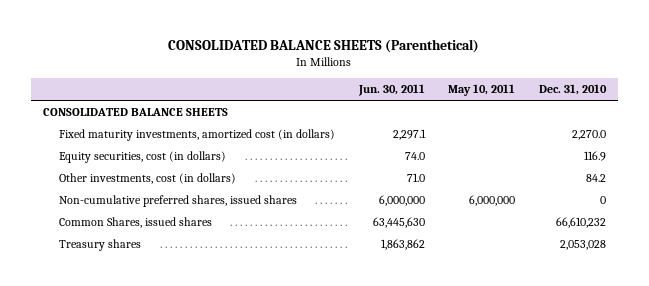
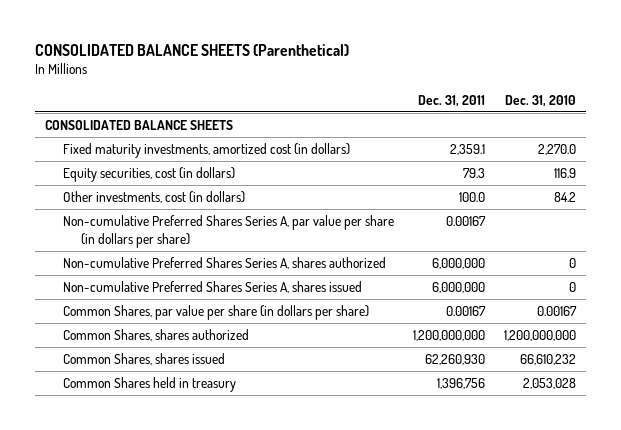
[357,84,425,97] Jun. 30, 2011 -> none
[448,84,516,97] May 10, 2011 -> none
none -> [418,94,486,107] Dec. 31, 2011
none -> [62,215,394,248] Non-cumulative Preferred Shares Series A, par value per share (in dollars per share)
none -> [62,257,386,270] Non-cumulative Preferred Shares Series A, shares authorized
[58,195,297,208] Non-cumulative preferred shares, issued shares -> [62,281,362,294] Non-cumulative Preferred Shares Series A, shares issued
none -> [62,305,369,321] Common Shares, par value per share (in dollars per share)
none -> [62,329,249,342] Common Shares, shares authorized
[58,217,212,229] Common Shares, issued shares -> [62,353,225,366] Common Shares, shares issued
[58,239,141,252] Treasury shares -> [62,377,236,393] Common Shares held in treasury

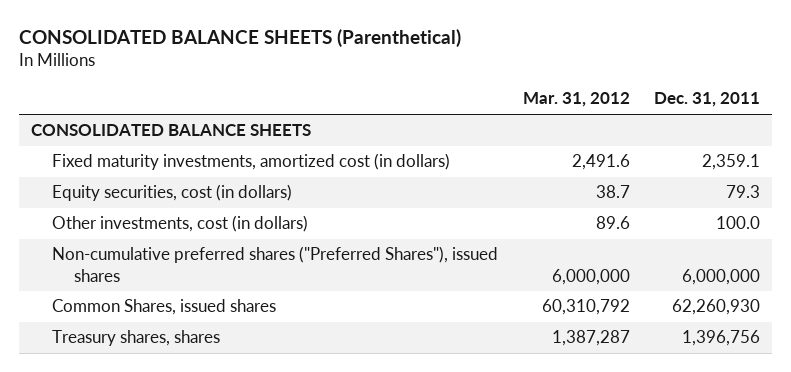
[505,94,577,107] Dec. 31, 2010 -> none
none -> [522,92,630,108] Mar. 31, 2012
[62,215,394,248] Non-cumulative Preferred Shares Series A, par value per share (in dollars per share) -> none
[62,257,386,270] Non-cumulative Preferred Shares Series A, shares authorized -> none
[62,305,369,321] Common Shares, par value per share (in dollars per share) -> none
[62,329,249,342] Common Shares, shares authorized -> none
[62,281,362,294] Non-cumulative Preferred Shares Series A, shares issued -> [52,246,499,282] Non-cumulative preferred shares ("Preferred Shares"), issued shares
[62,353,225,366] Common Shares, shares issued -> [52,299,277,316] Common Shares, issued shares
[62,377,236,393] Common Shares held in treasury -> [52,330,221,347] Treasury shares, shares

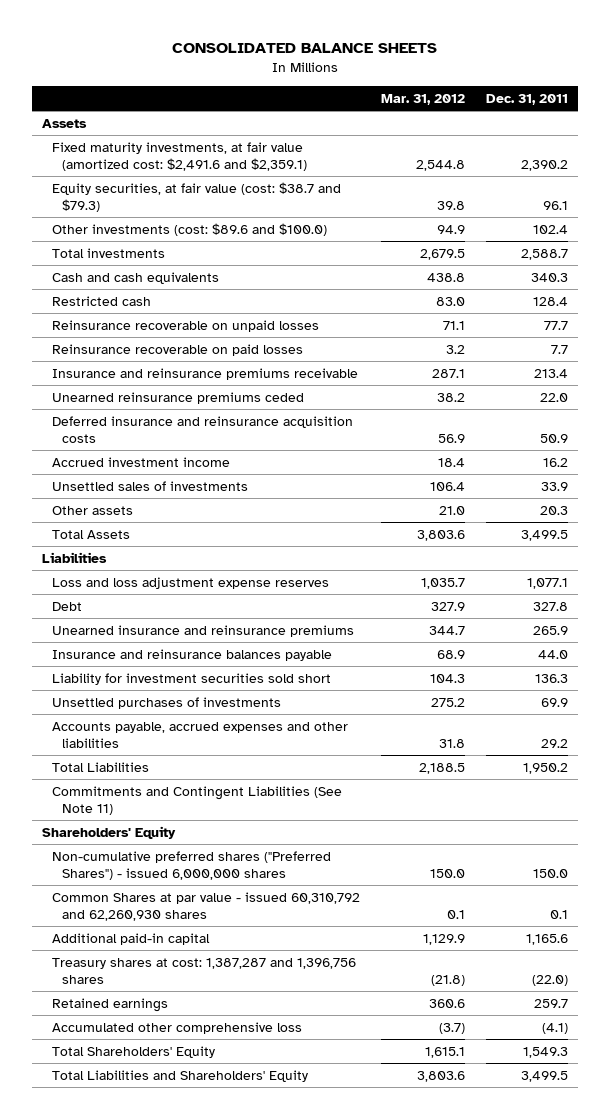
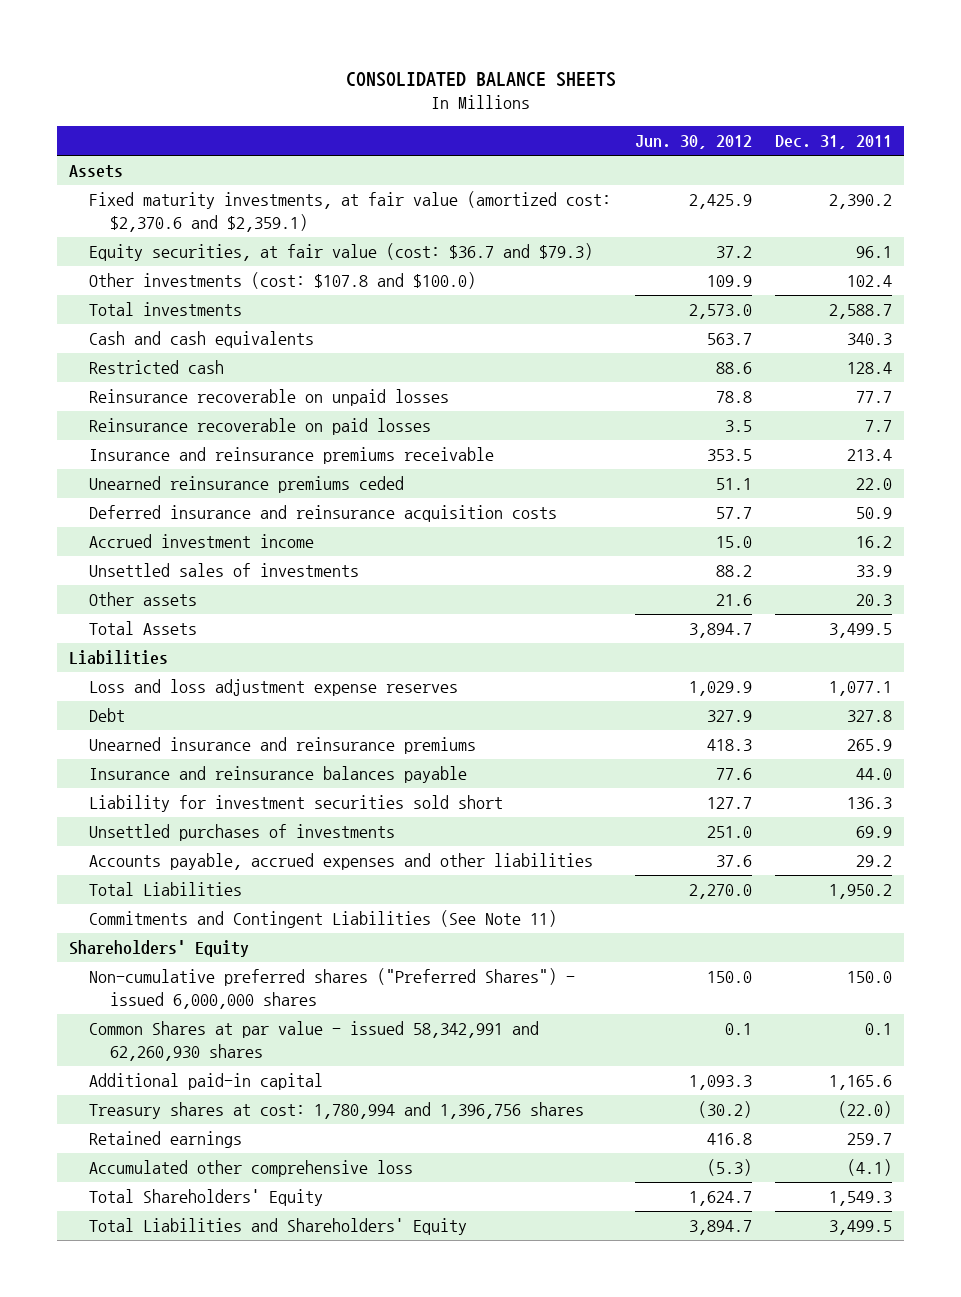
[380,93,465,105] Mar. 31, 2012 -> none
none -> [634,135,752,150] Jun. 30, 2012
[52,141,308,171] Fixed maturity investments, at fair value (amortized cost: $2,491.6 and $2,359.1) -> [89,191,612,232] Fixed maturity investments, at fair value (amortized cost: $2,370.6 and $2,359.1)
[52,181,342,212] Equity securities, at fair value (cost: $38.7 and $79.3) -> [89,243,594,262] Equity securities, at fair value (cost: $36.7 and $79.3)
[52,222,328,236] Other investments (cost: $89.6 and $100.0) -> [89,272,477,290] Other investments (cost: $107.8 and $100.0)
[52,891,361,921] Common Shares at par value - issued 60,310,792 and 62,260,930 shares -> [89,1021,540,1061] Common Shares at par value - issued 58,342,991 and 62,260,930 shares
[52,957,357,984] Treasury shares at cost: 1,387,287 and 1,396,756 shares -> [89,1102,585,1120] Treasury shares at cost: 1,780,994 and 1,396,756 shares

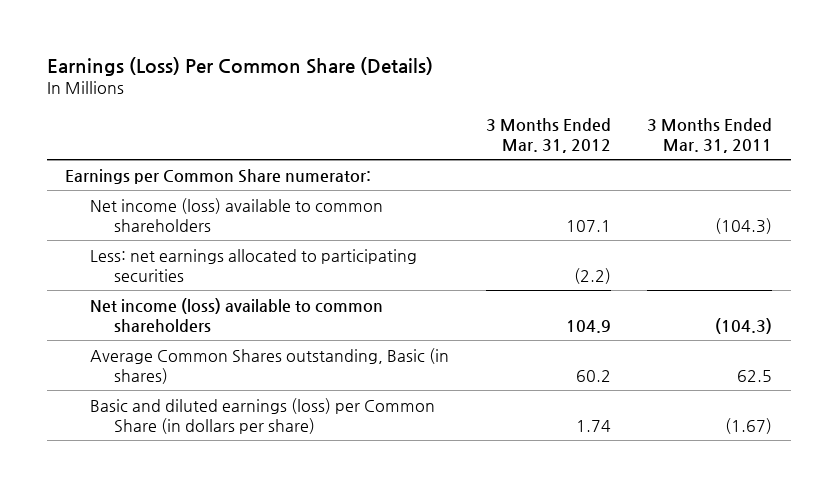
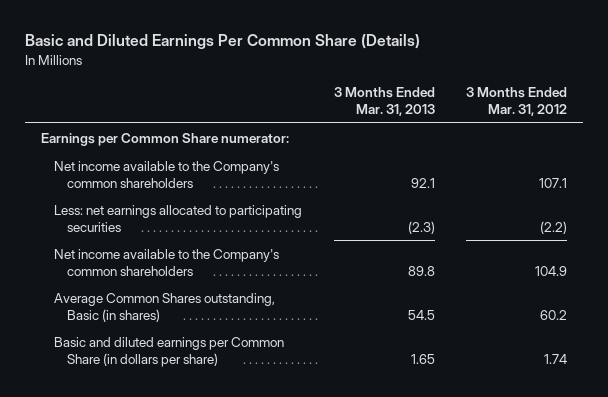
[46,56,433,76] Earnings (Loss) Per Common Share (Details) -> [25,34,421,50] Basic and Diluted Earnings Per Common Share (Details)
[647,117,773,153] 3 Months Ended Mar. 31, 2011 -> none
none -> [333,87,435,116] 3 Months Ended Mar. 31, 2013
[89,197,383,232] Net income (loss) available to common shareholders -> [54,160,280,188] Net income available to the Company's common shareholders
[89,297,383,332] Net income (loss) available to common shareholders -> [54,248,280,276] Net income available to the Company's common shareholders
[89,397,435,434] Basic and diluted earnings (loss) per Common Share (in dollars per share) -> [54,336,285,367] Basic and diluted earnings per Common Share (in dollars per share)

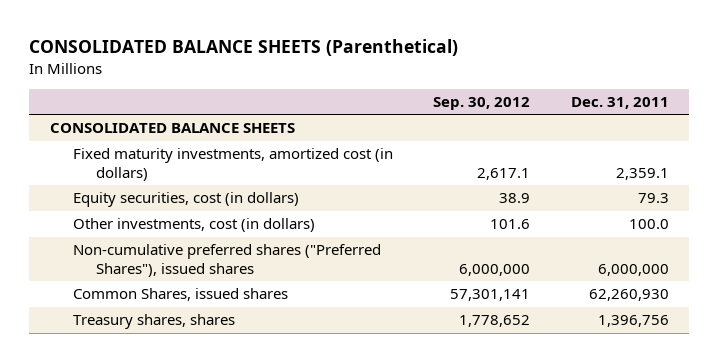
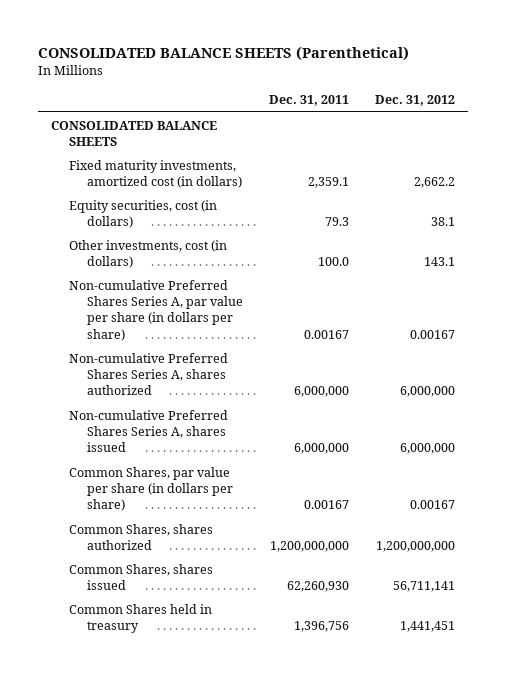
[433,97,531,111] Sep. 30, 2012 -> none
none -> [375,95,456,107] Dec. 31, 2012
none -> [69,279,244,341] Non-cumulative Preferred Shares Series A, par value per share (in dollars per share)
none -> [69,352,229,396] Non-cumulative Preferred Shares Series A, shares authorized
[72,244,381,277] Non-cumulative preferred shares ("Preferred Shares"), issued shares -> [69,409,229,453] Non-cumulative Preferred Shares Series A, shares issued
none -> [69,466,234,512] Common Shares, par value per share (in dollars per share)
none -> [69,523,214,550] Common Shares, shares authorized
[72,288,288,302] Common Shares, issued shares -> [69,563,214,590] Common Shares, shares issued
[72,314,235,330] Treasury shares, shares -> [69,603,213,633] Common Shares held in treasury

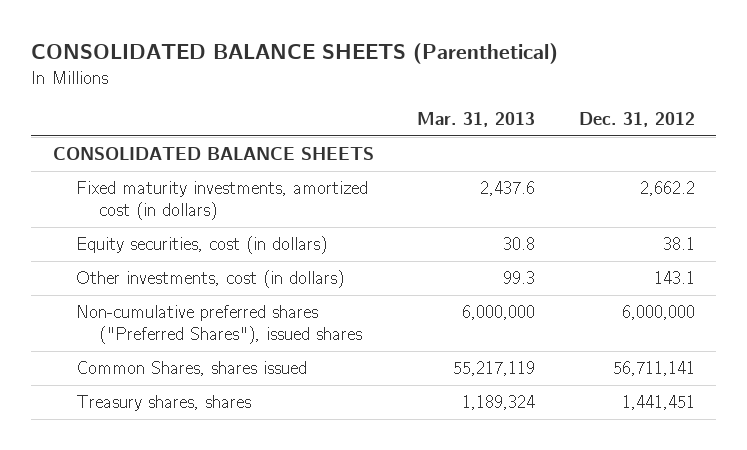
[269,95,350,107] Dec. 31, 2011 -> none
none -> [417,111,536,127] Mar. 31, 2013
[69,279,244,341] Non-cumulative Preferred Shares Series A, par value per share (in dollars per share) -> none
[69,352,229,396] Non-cumulative Preferred Shares Series A, shares authorized -> none
[69,466,234,512] Common Shares, par value per share (in dollars per share) -> none
[69,523,214,550] Common Shares, shares authorized -> none
[69,409,229,453] Non-cumulative Preferred Shares Series A, shares issued -> [75,305,362,345] Non-cumulative preferred shares ("Preferred Shares"), issued shares
[69,603,213,633] Common Shares held in treasury -> [75,395,251,412] Treasury shares, shares

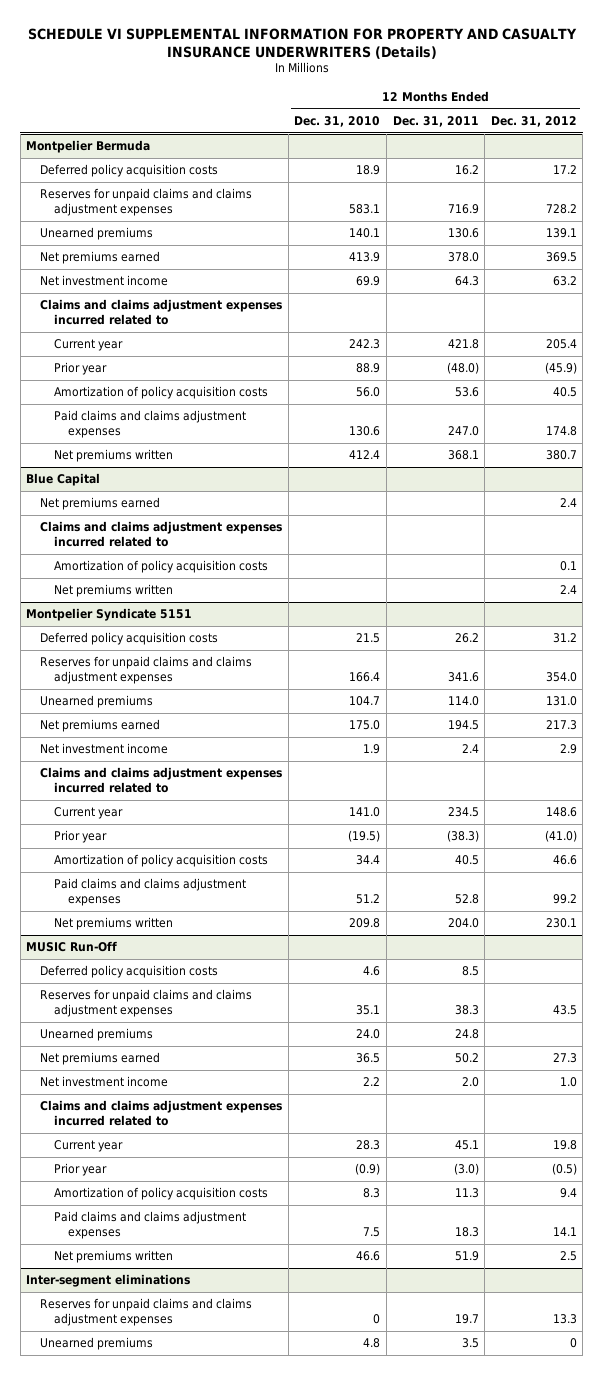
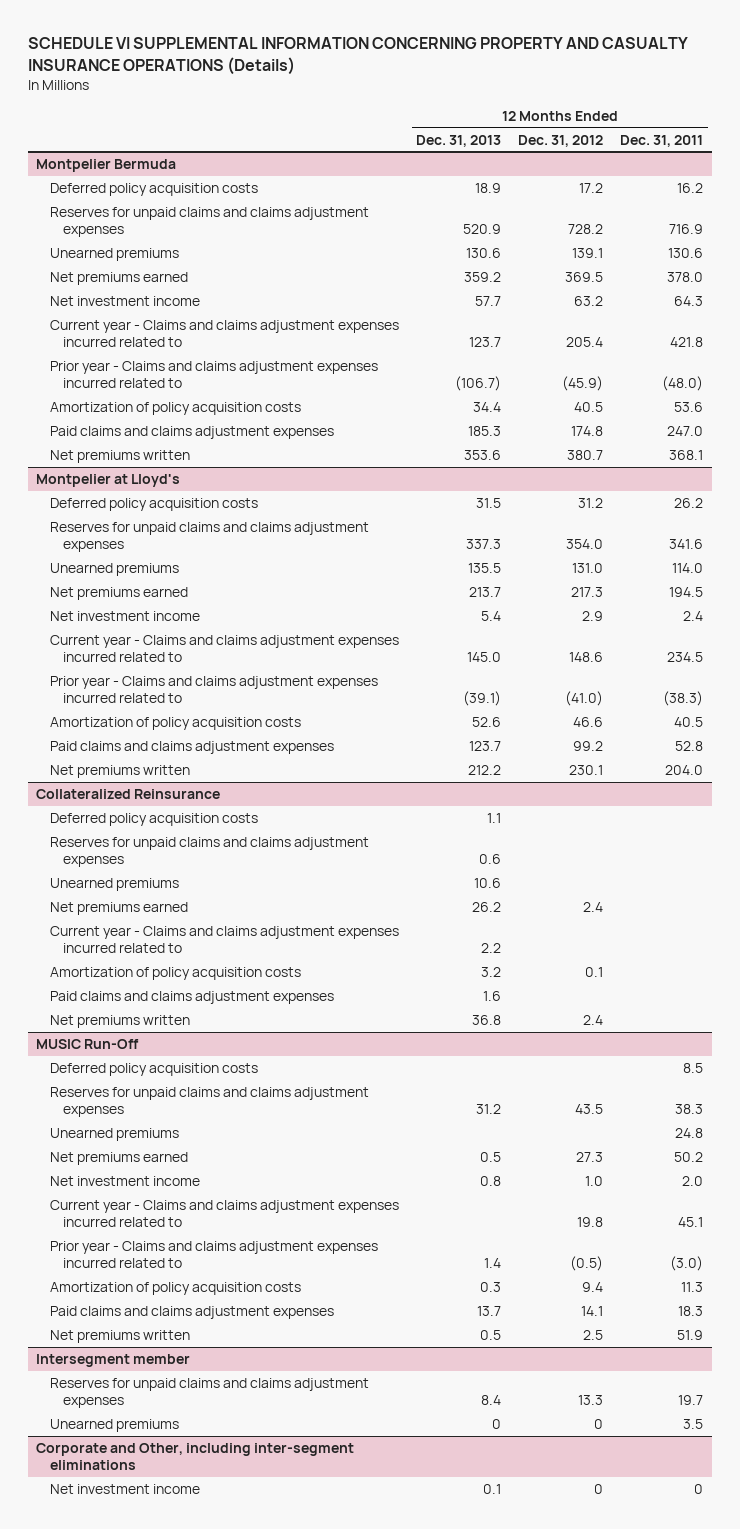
[27,27,577,59] SCHEDULE VI SUPPLEMENTAL INFORMATION FOR PROPERTY AND CASUALTY INSURANCE UNDERWRITERS (Details) -> [27,37,688,75] SCHEDULE VI SUPPLEMENTAL INFORMATION CONCERNING PROPERTY AND CASUALTY INSURANCE OPERATIONS (Details)
[294,115,381,127] Dec. 31, 2010 -> none
none -> [415,134,501,147] Dec. 31, 2013
[40,299,283,326] Claims and claims adjustment expenses incurred related to -> none
[54,339,124,352] Current year -> [49,320,399,347] Current year - Claims and claims adjustment expenses incurred related to
[54,362,108,376] Prior year -> [49,361,378,388] Prior year - Claims and claims adjustment expenses incurred related to
[26,473,101,487] Blue Capital -> none
[40,497,161,511] Net premiums earned -> none
[40,521,283,548] Claims and claims adjustment expenses incurred related to -> none
[54,560,269,574] Amortization of policy acquisition costs -> none
[54,584,174,598] Net premiums written -> none
[26,608,193,622] Montpelier Syndicate 5151 -> none
none -> [36,474,181,488] Montpelier at Lloyd's
[40,767,283,794] Claims and claims adjustment expenses incurred related to -> none
[54,807,124,820] Current year -> [49,635,399,662] Current year - Claims and claims adjustment expenses incurred related to
[54,830,108,844] Prior year -> [49,676,378,703] Prior year - Claims and claims adjustment expenses incurred related to
none -> [36,789,221,800] Collateralized Reinsurance
none -> [49,813,258,827] Deferred policy acquisition costs
none -> [49,837,369,867] Reserves for unpaid claims and claims adjustment expenses
none -> [49,878,179,892] Unearned premiums
none -> [49,902,188,916] Net premiums earned
none -> [49,926,399,953] Current year - Claims and claims adjustment expenses incurred related to
none -> [49,967,301,981] Amortization of policy acquisition costs
none -> [49,991,334,1005] Paid claims and claims adjustment expenses
none -> [49,1015,190,1029] Net premiums written
[40,1100,283,1127] Claims and claims adjustment expenses incurred related to -> none
[54,1140,124,1153] Current year -> [49,1200,399,1227] Current year - Claims and claims adjustment expenses incurred related to
[54,1163,108,1177] Prior year -> [49,1241,378,1268] Prior year - Claims and claims adjustment expenses incurred related to
[26,1274,191,1288] Inter-segment eliminations -> none
none -> [36,1354,191,1368] Intersegment member
none -> [36,1443,355,1470] Corporate and Other, including inter-segment eliminations
none -> [49,1484,200,1495] Net investment income

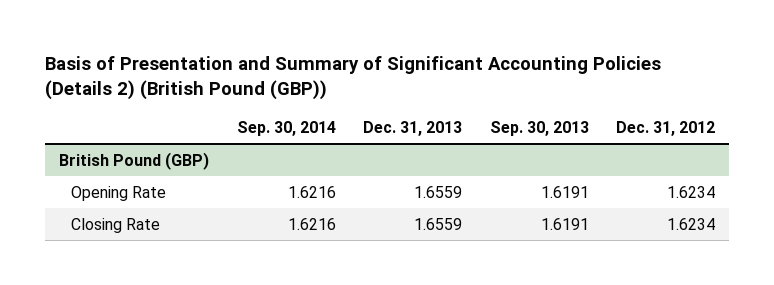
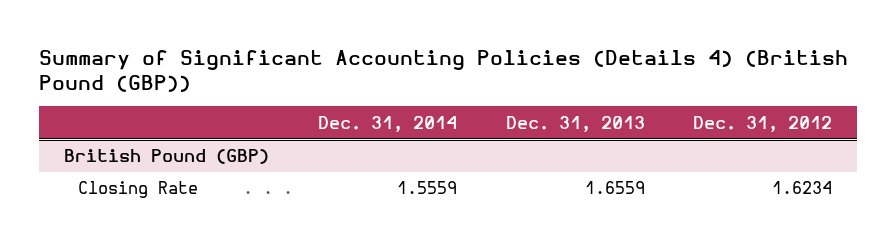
[45,56,662,100] Basis of Presentation and Summary of Significant Accounting Policies (Details 2) (British Pound (GBP)) -> [39,49,849,93] Summary of Significant Accounting Policies (Details 4) (British Pound (GBP))
[236,120,336,136] Sep. 30, 2014 -> none
[489,120,589,136] Sep. 30, 2013 -> none
none -> [317,115,457,132] Dec. 31, 2014
[70,185,166,201] Opening Rate -> none

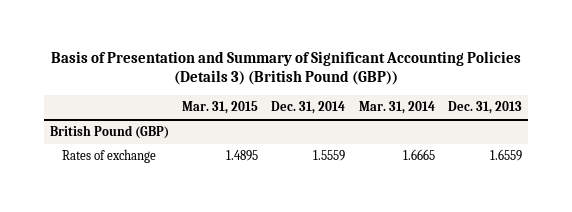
[39,49,849,93] Summary of Significant Accounting Policies (Details 4) (British Pound (GBP)) -> [50,51,521,86] Basis of Presentation and Summary of Significant Accounting Policies (Details 3) (British Pound (GBP))
[693,115,833,132] Dec. 31, 2012 -> none
none -> [182,101,259,115] Mar. 31, 2015
none -> [358,101,435,115] Mar. 31, 2014
[77,181,198,199] Closing Rate -> [62,149,157,164] Rates of exchange

